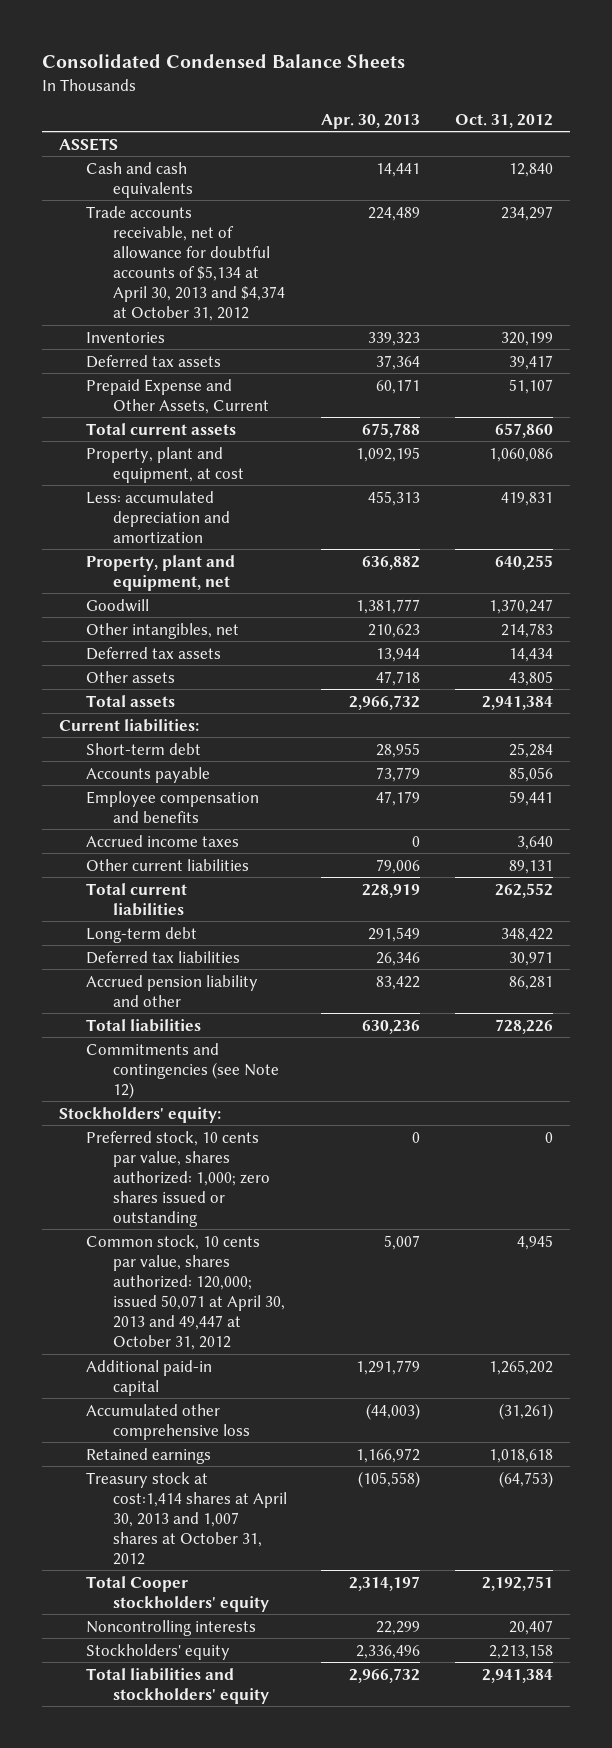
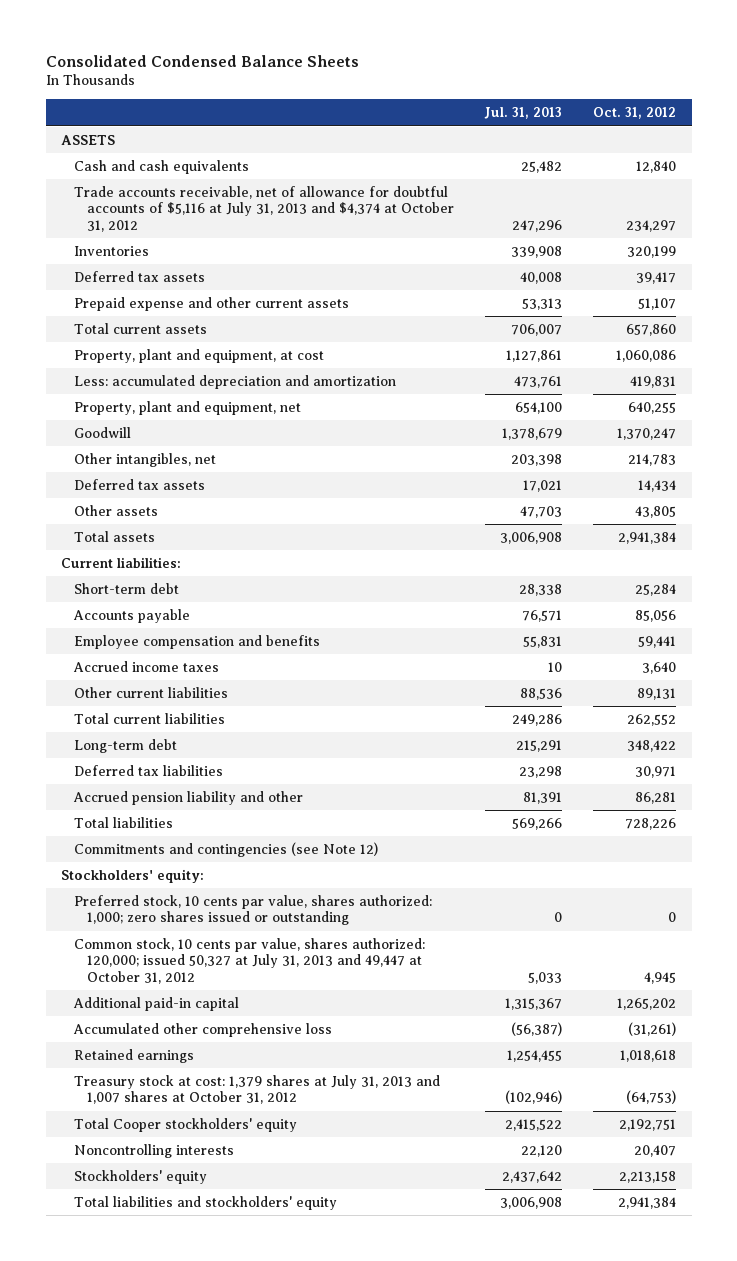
[321,113,421,129] Apr. 30, 2013 -> none
none -> [483,107,562,120] Jul. 31, 2013
[85,205,285,321] Trade accounts receivable, net of allowance for doubtful accounts of $5,134 at April 30, 2013 and $4,374 at October 31, 2012 -> [73,185,454,232] Trade accounts receivable, net of allowance for doubtful accounts of $5,116 at July 31, 2013 and $4,374 at October 31, 2012
[85,378,269,414] Prepaid Expense and Other Assets, Current -> [73,296,349,311] Prepaid expense and other current assets
[85,1234,285,1350] Common stock, 10 cents par value, shares authorized: 120,000; issued 50,071 at April 30, 2013 and 49,447 at October 31, 2012 -> [73,937,425,984] Common stock, 10 cents par value, shares authorized: 120,000; issued 50,327 at July 31, 2013 and 49,447 at October 31, 2012
[85,1471,287,1565] Treasury stock at cost:1,414 shares at April 30, 2013 and 1,007 shares at October 31, 2012 -> [73,1074,440,1105] Treasury stock at cost: 1,379 shares at July 31, 2013 and 1,007 shares at October 31, 2012

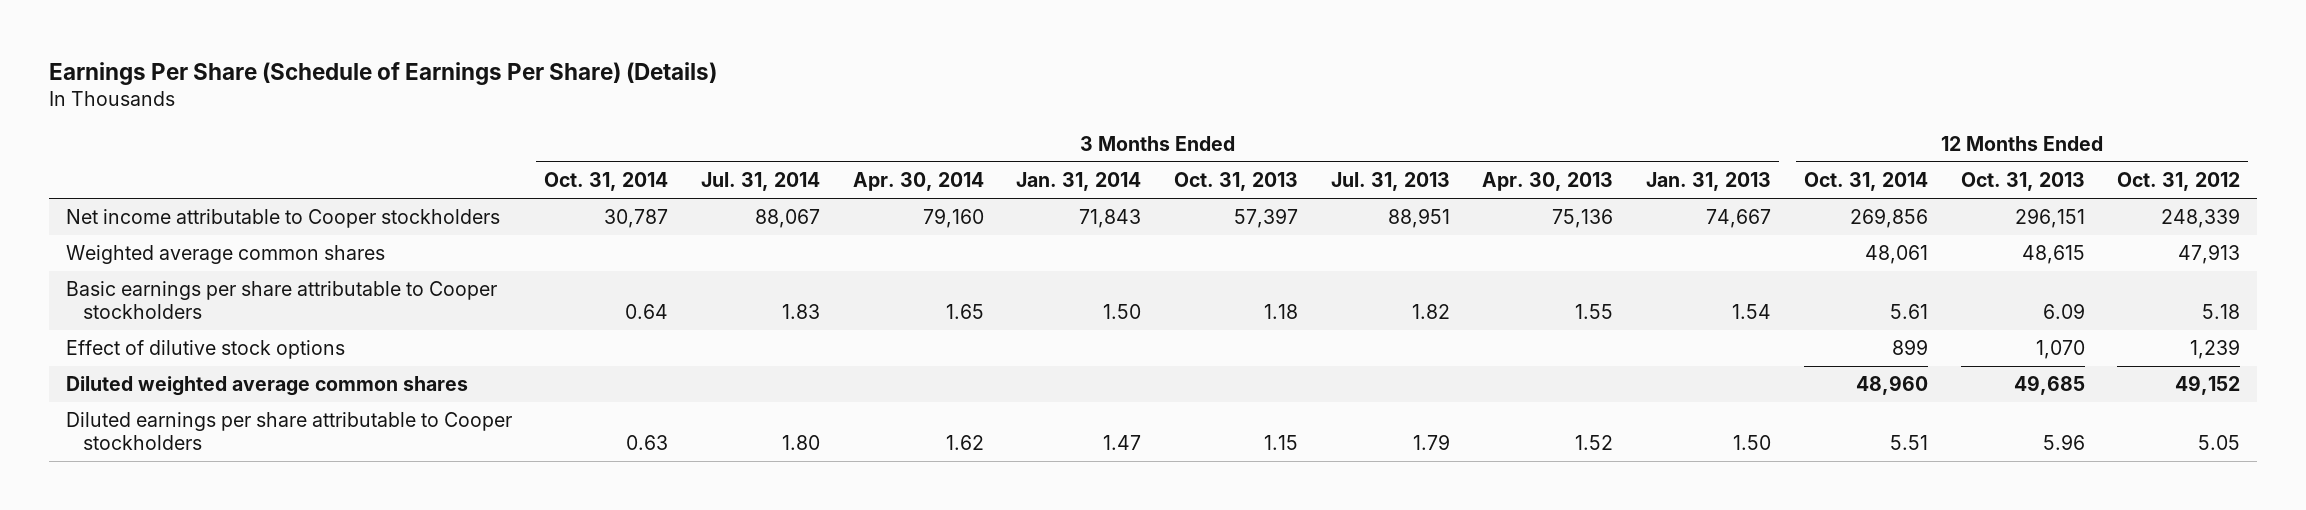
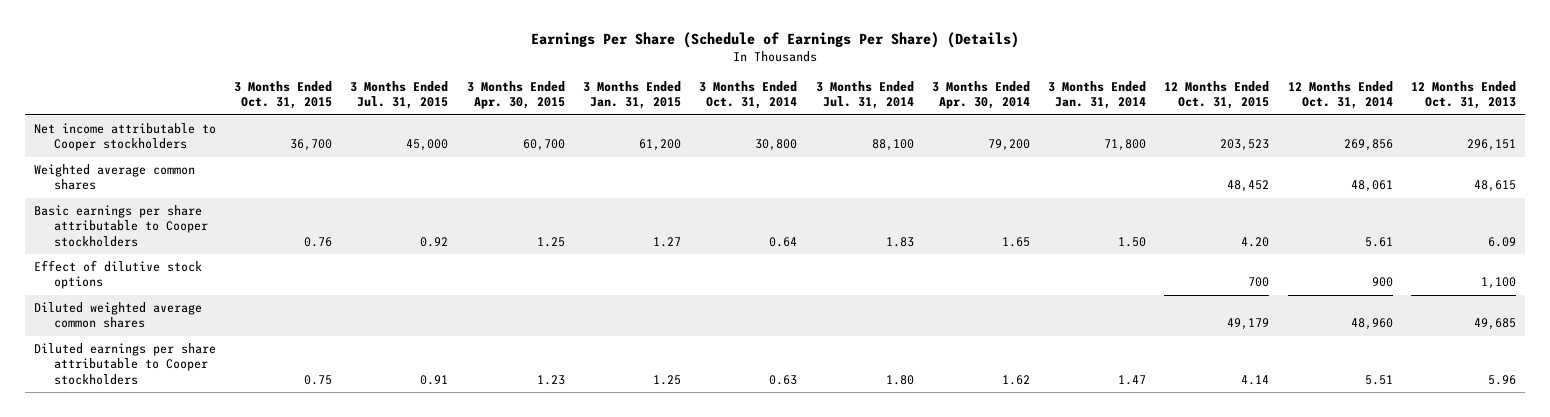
[1174,172,1299,192] Oct. 31, 2013 -> none
[1330,172,1450,192] Jul. 31, 2013 -> none
[1482,172,1614,192] Apr. 30, 2013 -> none
[1646,172,1772,192] Jan. 31, 2013 -> none
[2117,172,2241,192] Oct. 31, 2012 -> none
none -> [234,81,333,110] 3 Months Ended Oct. 31, 2015
none -> [350,81,449,110] 3 Months Ended Jul. 31, 2015
none -> [466,81,565,110] 3 Months Ended Apr. 30, 2015
none -> [582,81,681,110] 3 Months Ended Jan. 31, 2015
none -> [1164,81,1270,110] 12 Months Ended Oct. 31, 2015
[604,209,669,229] 30,787 -> [755,139,798,152] 30,800
[755,209,821,229] 88,067 -> [871,139,914,152] 88,100
[922,208,984,229] 79,160 -> [987,139,1030,152] 79,200
[1079,209,1142,229] 71,843 -> [1104,139,1147,152] 71,800
[1891,339,1928,356] 899 -> [1371,277,1393,288] 900
[2035,340,2085,360] 1,070 -> [1480,277,1516,290] 1,100

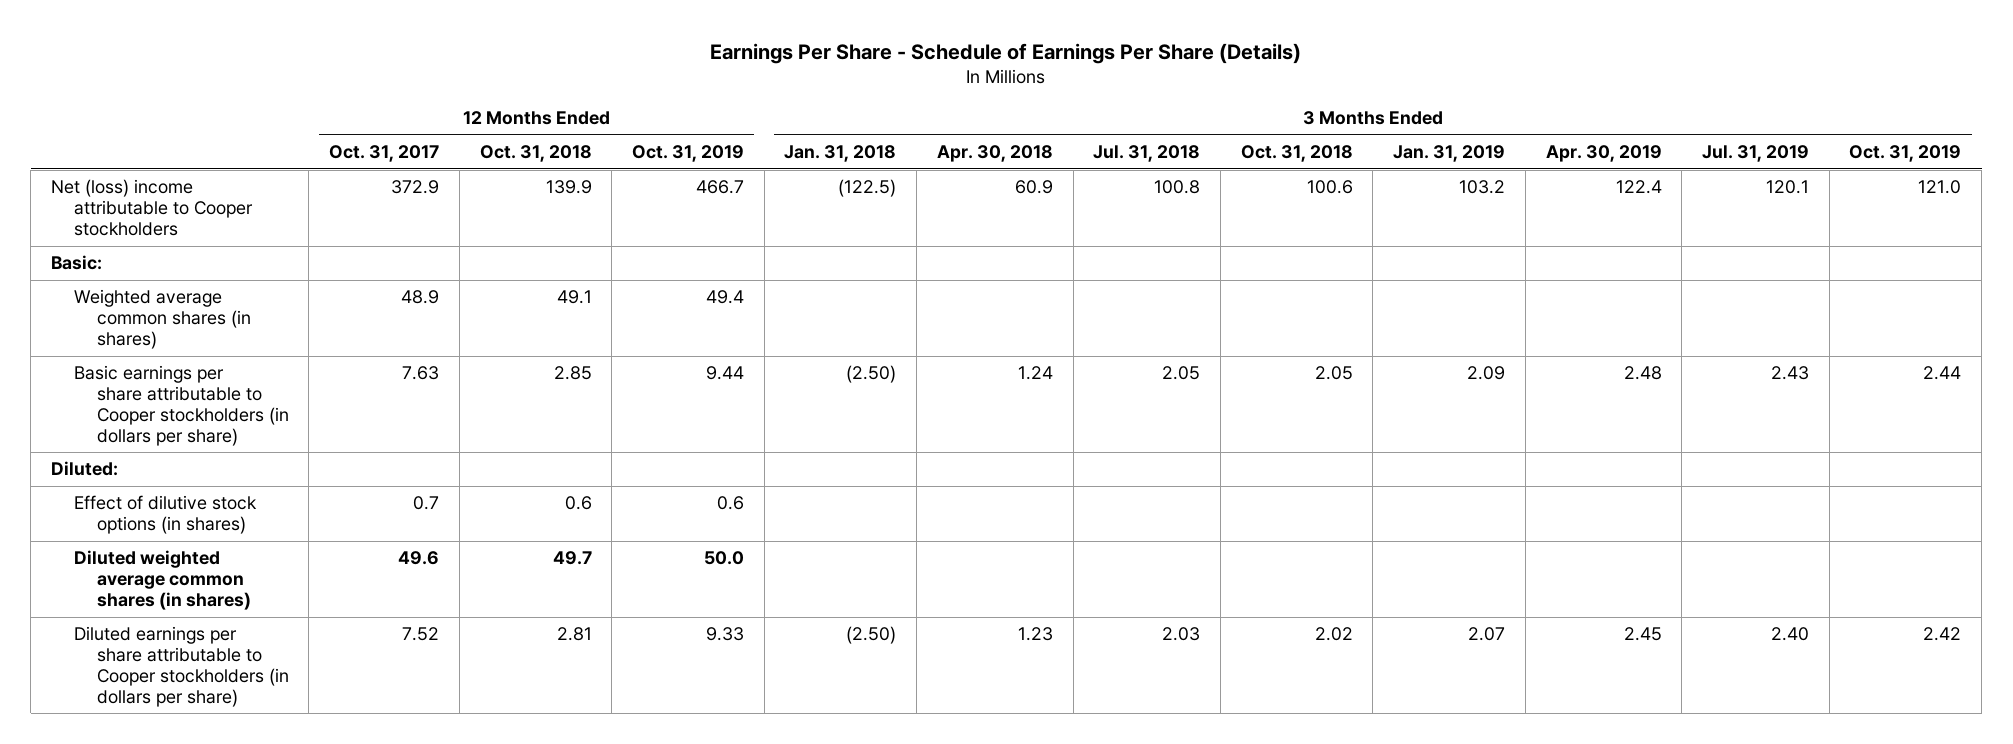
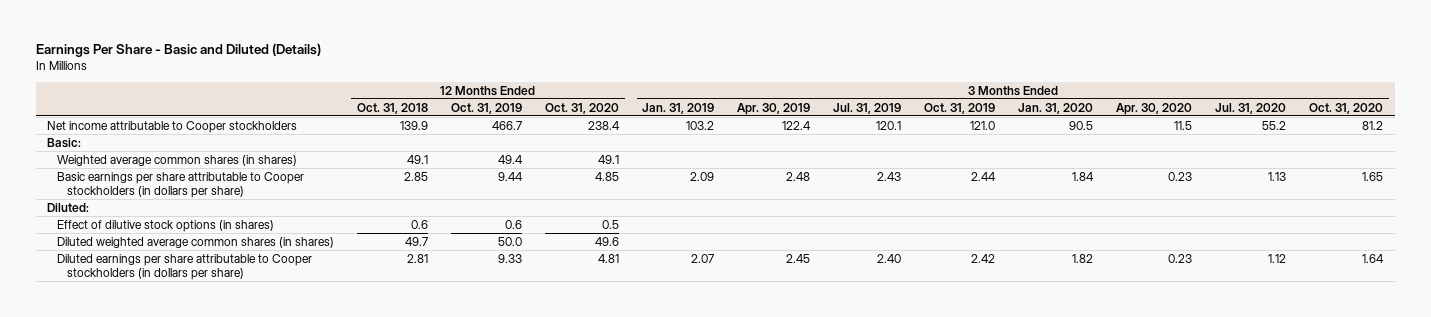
[710,42,1302,64] Earnings Per Share - Schedule of Earnings Per Share (Details) -> [35,43,321,58] Earnings Per Share - Basic and Diluted (Details)
[329,145,440,163] Oct. 31, 2017 -> none
[784,145,897,163] Jan. 31, 2018 -> none
[936,145,1053,163] Apr. 30, 2018 -> none
[1093,145,1201,163] Jul. 31, 2018 -> none
[1240,145,1353,163] Oct. 31, 2018 -> none
none -> [545,102,620,114] Oct. 31, 2020
none -> [1018,102,1094,114] Jan. 31, 2020
none -> [1116,102,1193,115] Apr. 30, 2020
none -> [1215,102,1287,114] Jul. 31, 2020
none -> [1309,102,1384,114] Oct. 31, 2020
[51,179,253,236] Net (loss) income attributable to Cooper stockholders -> [47,120,298,133] Net income attributable to Cooper stockholders

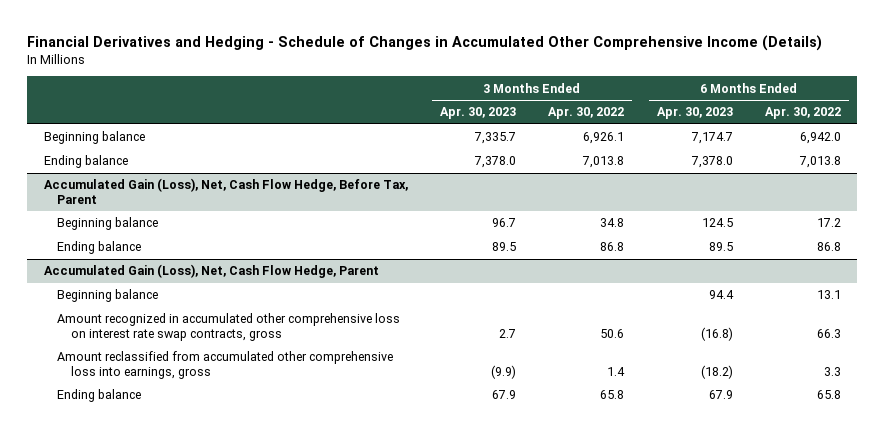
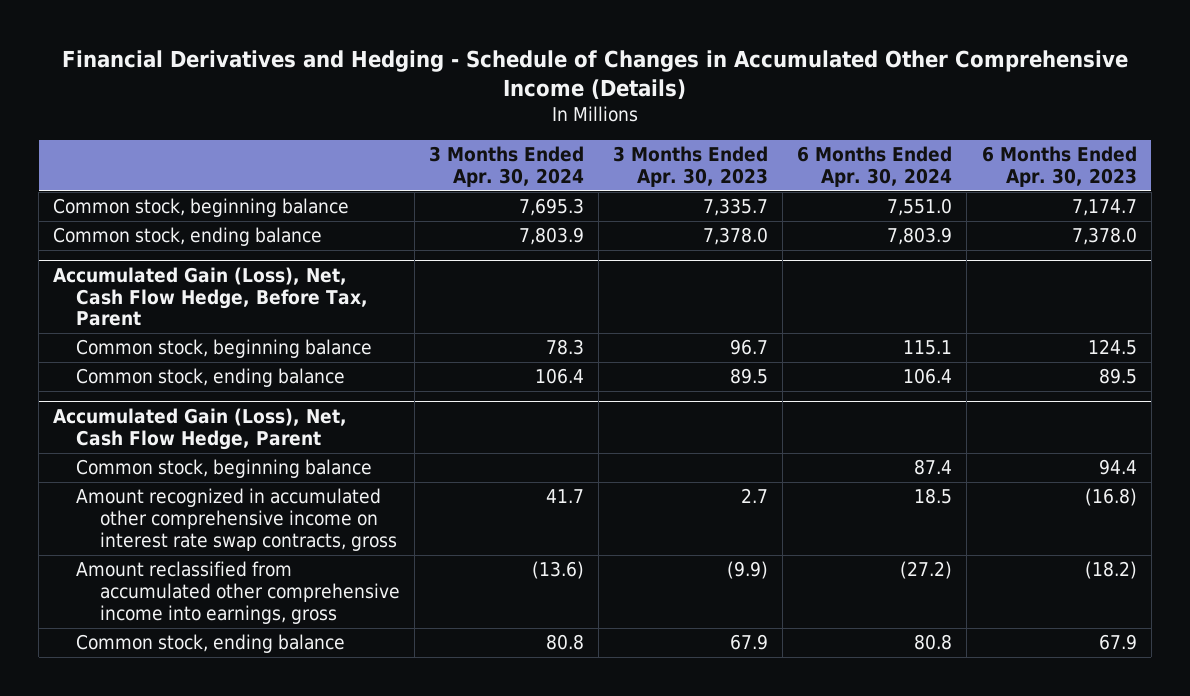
[548,107,625,120] Apr. 30, 2022 -> none
[764,107,841,120] Apr. 30, 2022 -> none
none -> [428,146,584,187] 3 Months Ended Apr. 30, 2024
none -> [797,146,953,187] 6 Months Ended Apr. 30, 2024
[43,131,145,145] Beginning balance -> [53,198,350,218] Common stock, beginning balance
[43,155,128,169] Ending balance -> [53,227,323,247] Common stock, ending balance
[57,217,159,231] Beginning balance -> [76,339,373,359] Common stock, beginning balance
[57,241,142,255] Ending balance -> [76,368,346,388] Common stock, ending balance
[57,289,159,303] Beginning balance -> [76,459,373,479] Common stock, beginning balance
[57,313,401,341] Amount recognized in accumulated other comprehensive loss on interest rate swap contracts, gross -> [76,488,397,551] Amount recognized in accumulated other comprehensive income on interest rate swap contracts, gross
[57,351,394,379] Amount reclassified from accumulated other comprehensive loss into earnings, gross -> [76,561,400,624] Amount reclassified from accumulated other comprehensive income into earnings, gross
[57,389,142,403] Ending balance -> [76,634,346,654] Common stock, ending balance

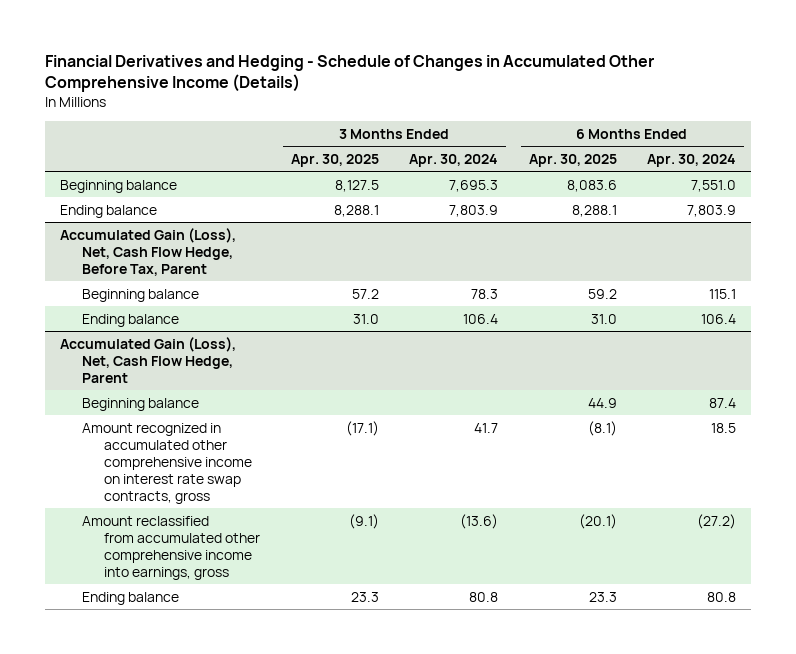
[613,146,769,187] 3 Months Ended Apr. 30, 2023 -> none
[981,146,1137,187] 6 Months Ended Apr. 30, 2023 -> none
none -> [290,153,379,167] Apr. 30, 2025
none -> [528,153,617,167] Apr. 30, 2025
[53,198,350,218] Common stock, beginning balance -> [60,179,178,193] Beginning balance
[53,227,323,247] Common stock, ending balance -> [60,204,158,218] Ending balance
[76,339,373,359] Common stock, beginning balance -> [82,288,200,302] Beginning balance
[76,368,346,388] Common stock, ending balance -> [82,313,180,327] Ending balance
[76,459,373,479] Common stock, beginning balance -> [82,397,200,411] Beginning balance
[76,634,346,654] Common stock, ending balance -> [82,591,180,605] Ending balance

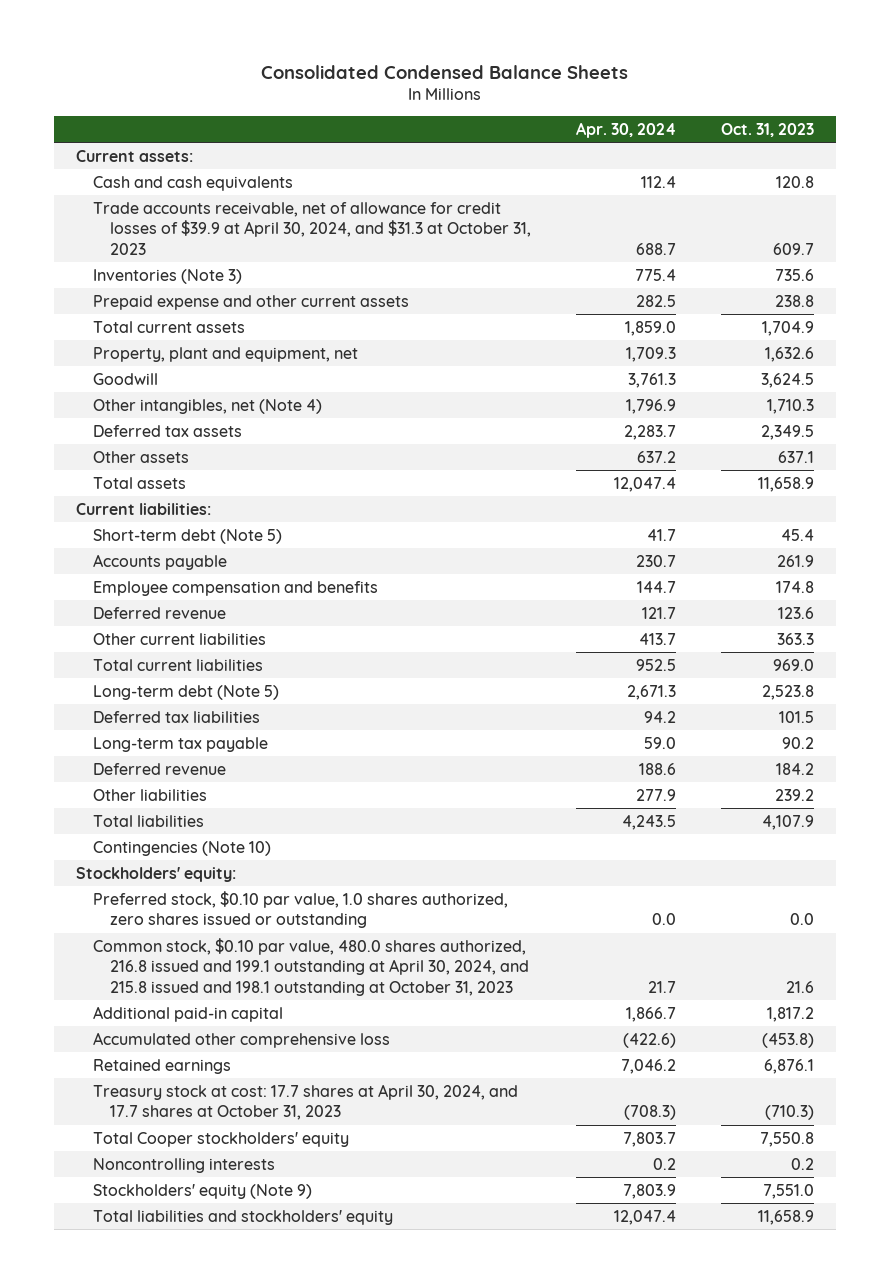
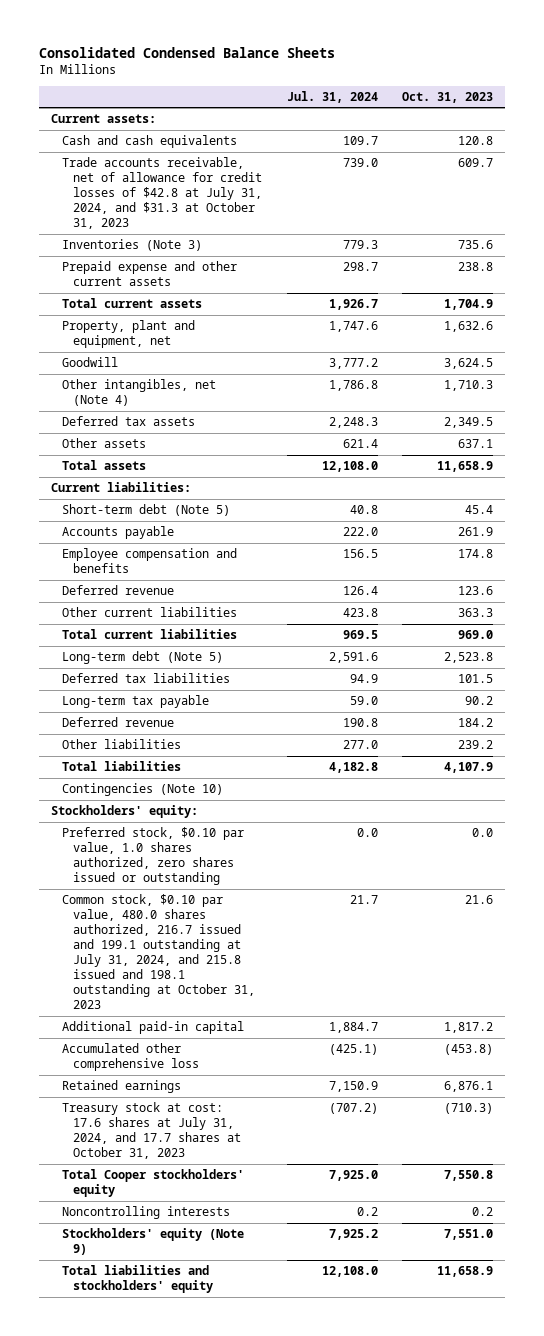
[576,121,677,138] Apr. 30, 2024 -> none
none -> [286,90,378,103] Jul. 31, 2024
[93,201,532,255] Trade accounts receivable, net of allowance for credit losses of $39.9 at April 30, 2024, and $31.3 at October 31, 2023 -> [62,157,263,230] Trade accounts receivable, net of allowance for credit losses of $42.8 at July 31, 2024, and $31.3 at October 31, 2023
[93,937,530,996] Common stock, $0.10 par value, 480.0 shares authorized, 216.8 issued and 199.1 outstanding at April 30, 2024, and 215.8 issued and 198.1 outstanding at October 31, 2023 -> [62,894,256,1010] Common stock, $0.10 par value, 480.0 shares authorized, 216.7 issued and 199.1 outstanding at July 31, 2024, and 215.8 issued and 198.1 outstanding at October 31, 2023
[93,1083,519,1121] Treasury stock at cost: 17.7 shares at April 30, 2024, and 17.7 shares at October 31, 2023 -> [62,1102,242,1160] Treasury stock at cost: 17.6 shares at July 31, 2024, and 17.7 shares at October 31, 2023

